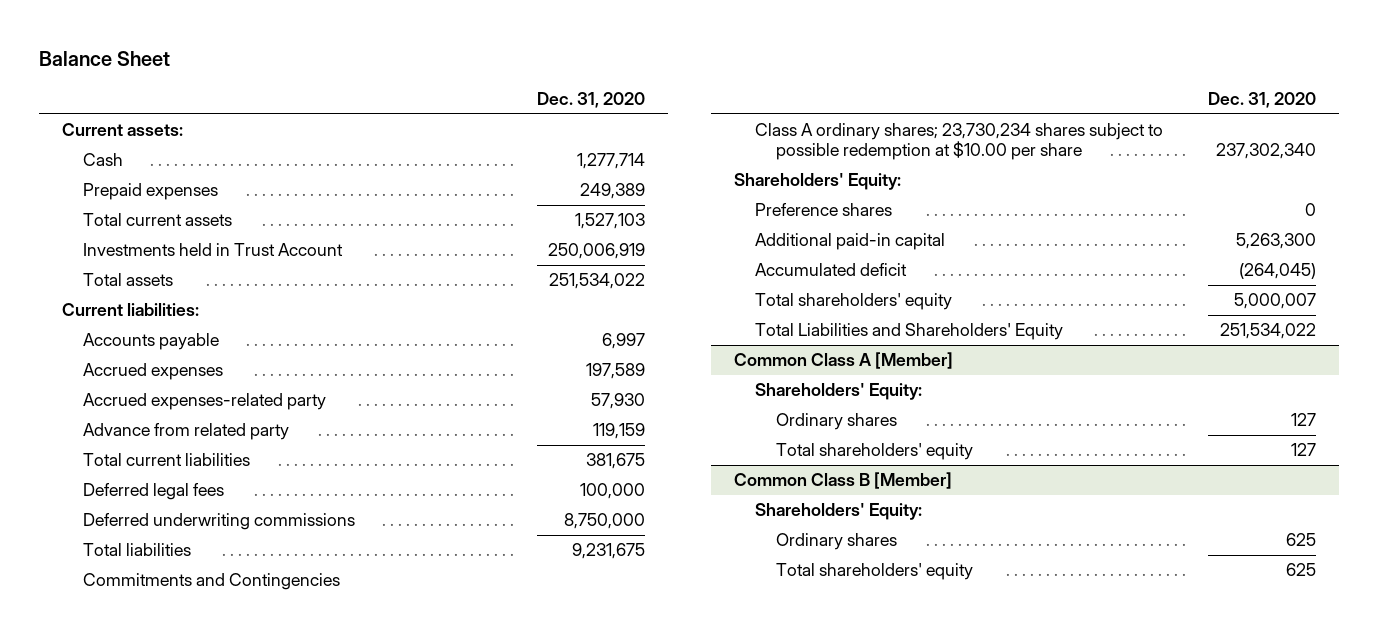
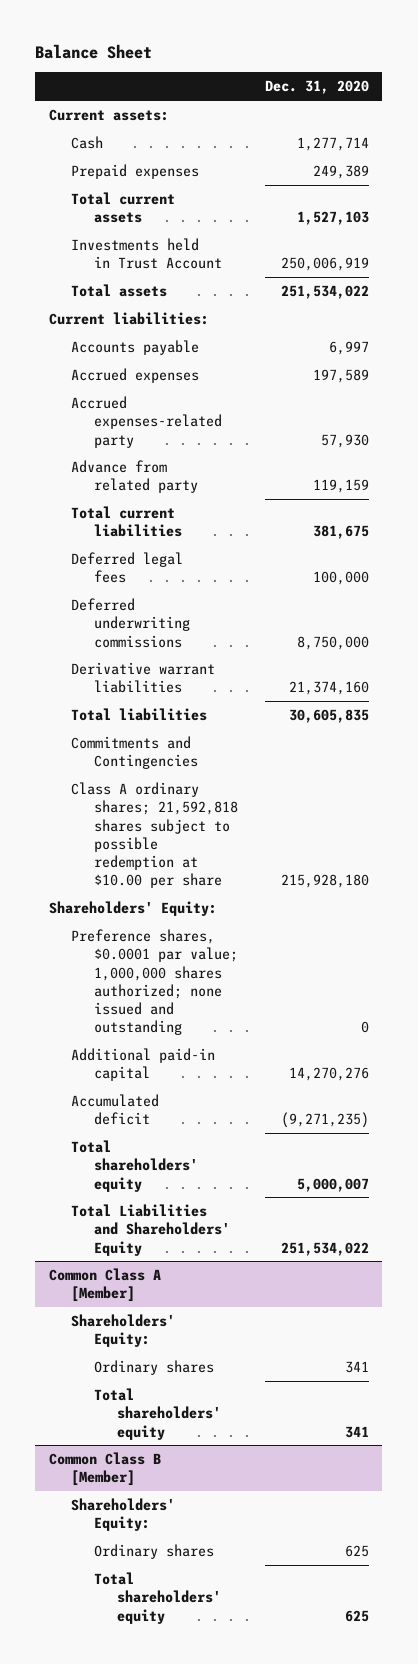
none -> [71,661,216,694] Derivative warrant liabilities
[571,543,645,560] 9,231,675 -> [288,708,369,723] 30,605,835
[754,123,1163,161] Class A ordinary shares; 23,730,234 shares subject to possible redemption at $10.00 per share -> [71,781,238,889] Class A ordinary shares; 21,592,818 shares subject to possible redemption at $10.00 per share
[1216,143,1317,160] 237,302,340 -> [280,874,369,889] 215,928,180
[754,203,892,217] Preference shares -> [71,928,238,1036] Preference shares, $0.0001 par value; 1,000,000 shares authorized; none issued and outstanding
[1236,233,1317,250] 5,263,300 -> [288,1067,369,1082] 14,270,276
[1239,263,1317,280] (264,045) -> [280,1112,369,1129] (9,271,235)
[1291,413,1317,427] 127 -> [344,1360,369,1373] 341
[1291,443,1317,457] 127 -> [344,1425,369,1438] 341

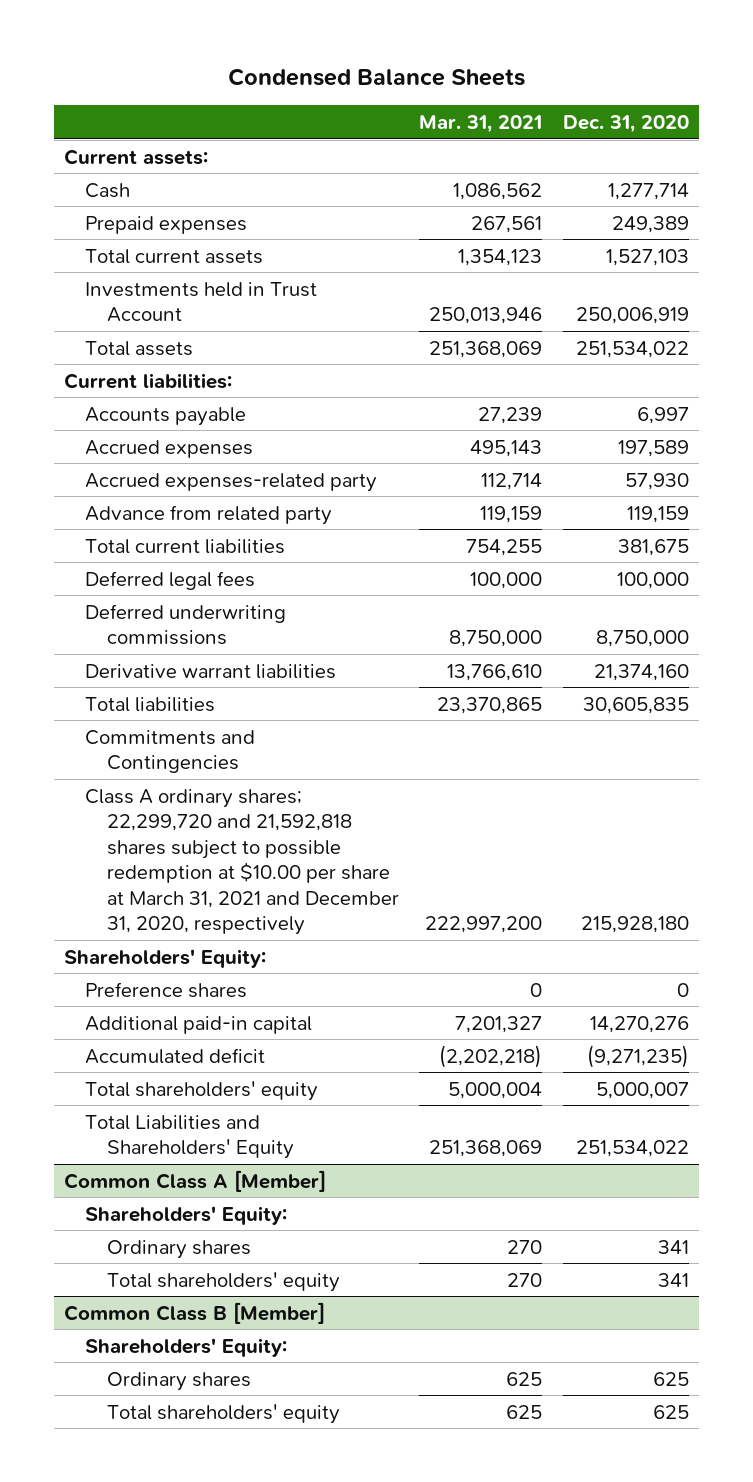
[35,43,153,59] Balance Sheet -> [227,68,525,87] Condensed Balance Sheets
none -> [419,114,543,133] Mar. 31, 2021
[71,781,238,889] Class A ordinary shares; 21,592,818 shares subject to possible redemption at $10.00 per share -> [85,788,399,936] Class A ordinary shares; 22,299,720 and 21,592,818 shares subject to possible redemption at $10.00 per share at March 31, 2021 and December 31, 2020, respectively
[71,928,238,1036] Preference shares, $0.0001 par value; 1,000,000 shares authorized; none issued and outstanding -> [85,981,248,998] Preference shares

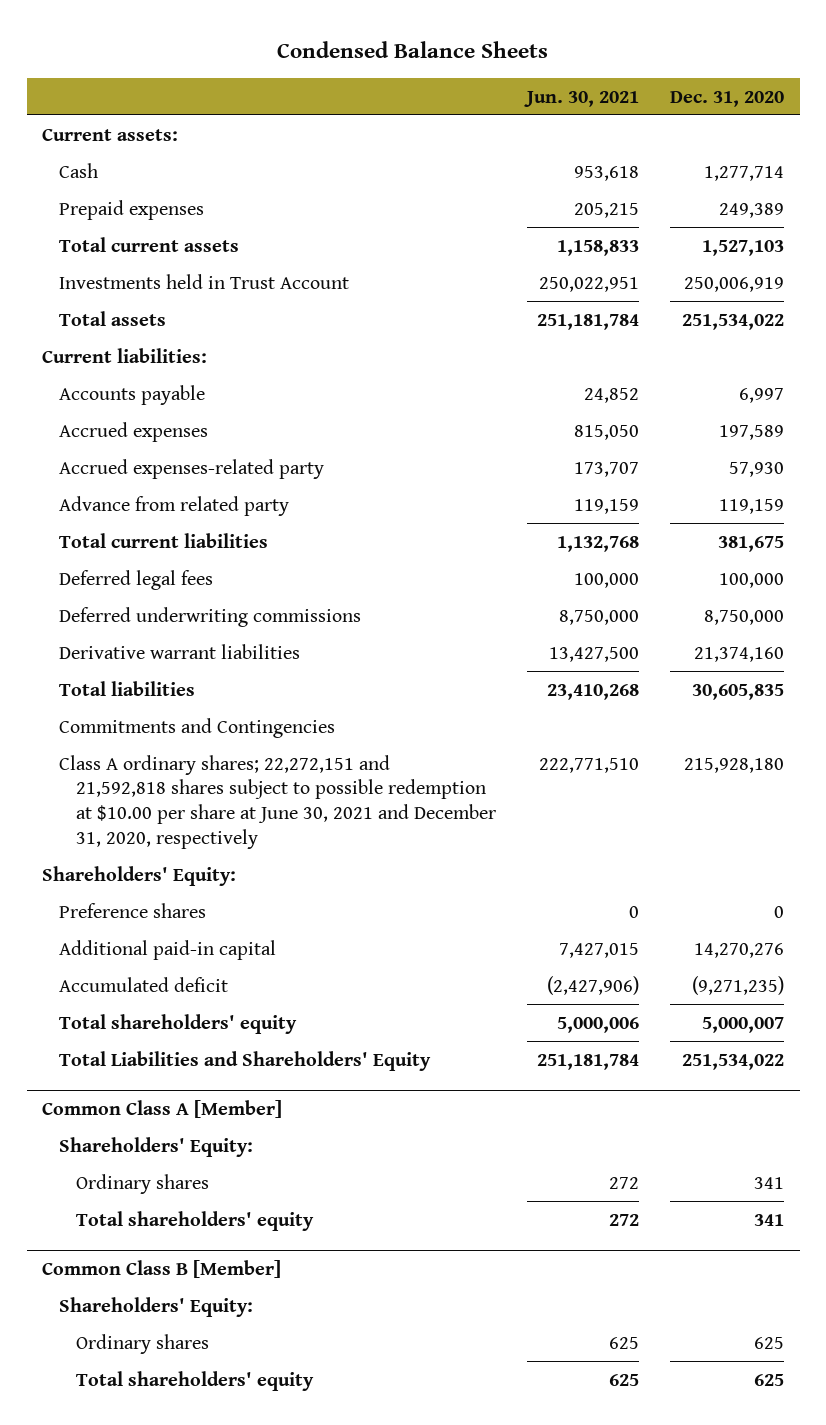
[419,114,543,133] Mar. 31, 2021 -> none
none -> [523,90,639,107] Jun. 30, 2021
[85,788,399,936] Class A ordinary shares; 22,299,720 and 21,592,818 shares subject to possible redemption at $10.00 per share at March 31, 2021 and December 31, 2020, respectively -> [58,754,496,849] Class A ordinary shares; 22,272,151 and 21,592,818 shares subject to possible redemption at $10.00 per share at June 30, 2021 and December 31, 2020, respectively

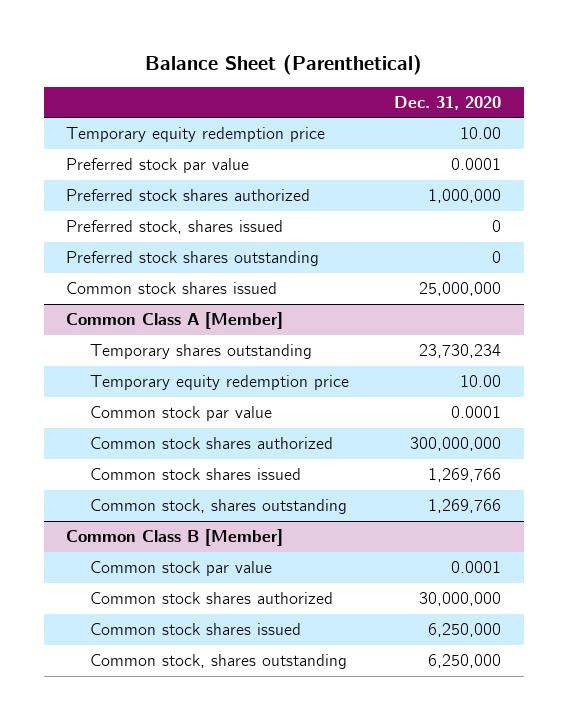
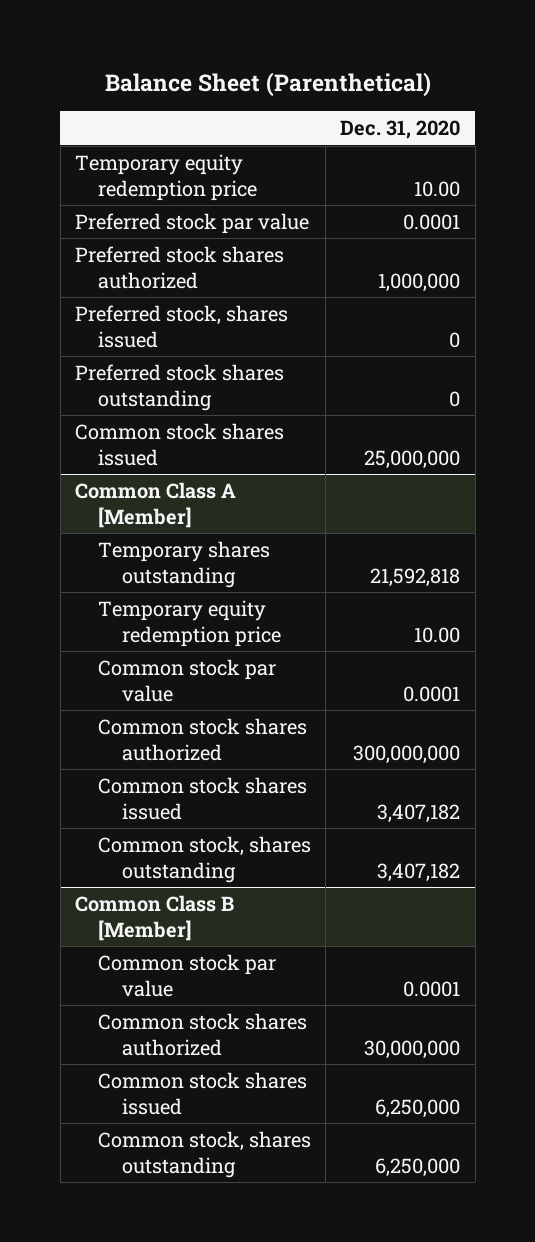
[419,344,502,359] 23,730,234 -> [370,567,461,587] 21,592,818
[428,468,502,483] 1,269,766 -> [377,803,461,823] 3,407,182
[428,499,502,514] 1,269,766 -> [377,862,461,882] 3,407,182

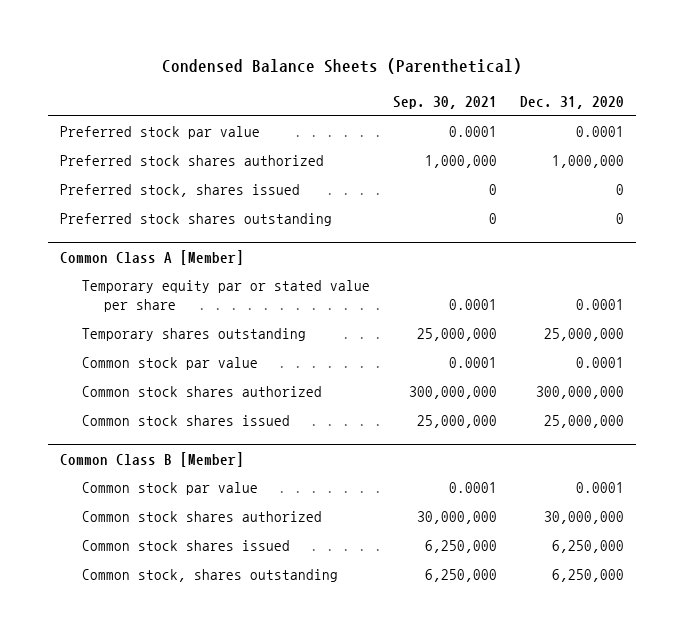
[104,72,431,98] Balance Sheet (Parenthetical) -> [162,58,523,75] Condensed Balance Sheets (Parenthetical)
none -> [393,95,498,109] Sep. 30, 2021
[74,153,258,201] Temporary equity redemption price -> none
[74,422,284,466] Common stock shares issued -> none
[98,599,281,647] Temporary equity redemption price -> none
none -> [82,280,371,312] Temporary equity par or stated value per share
[370,567,461,587] 21,592,818 -> [544,328,625,342] 25,000,000
[98,835,312,883] Common stock, shares outstanding -> none
[377,803,461,823] 3,407,182 -> [544,415,625,429] 25,000,000

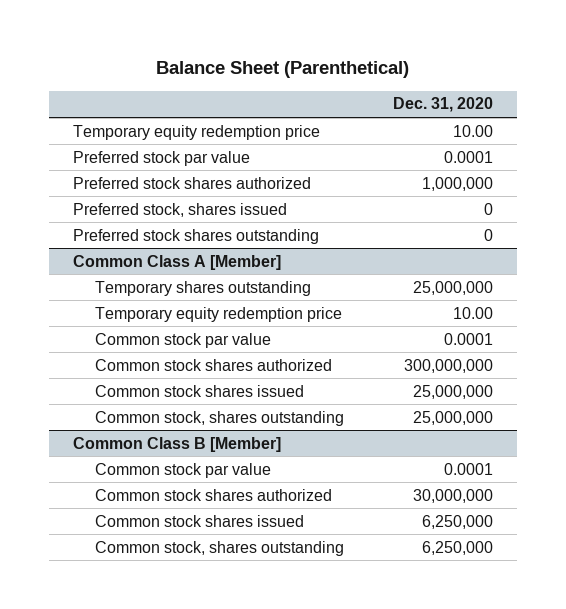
[162,58,523,75] Condensed Balance Sheets (Parenthetical) -> [156,61,410,79] Balance Sheet (Parenthetical)
[393,95,498,109] Sep. 30, 2021 -> none
none -> [73,124,321,140] Temporary equity redemption price
[82,280,371,312] Temporary equity par or stated value per share -> none
none -> [95,306,343,322] Temporary equity redemption price
none -> [95,410,345,426] Common stock, shares outstanding

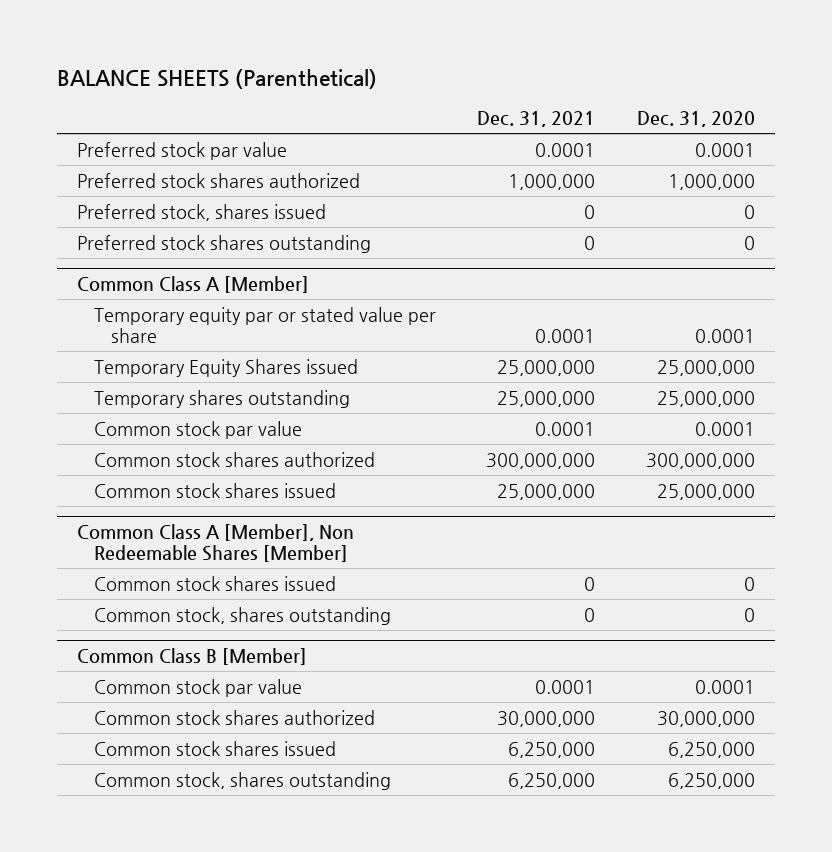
[156,61,410,79] Balance Sheet (Parenthetical) -> [56,68,377,89] BALANCE SHEETS (Parenthetical)
none -> [477,111,596,128] Dec. 31, 2021
[73,124,321,140] Temporary equity redemption price -> none
none -> [94,306,437,343] Temporary equity par or stated value per share
none -> [94,358,359,377] Temporary Equity Shares issued
[95,306,343,322] Temporary equity redemption price -> none
none -> [77,524,355,563] Common Class A [Member], Non Redeemable Shares [Member]
none -> [94,575,337,591] Common stock shares issued
[412,410,493,425] 25,000,000 -> [743,607,755,622] 0

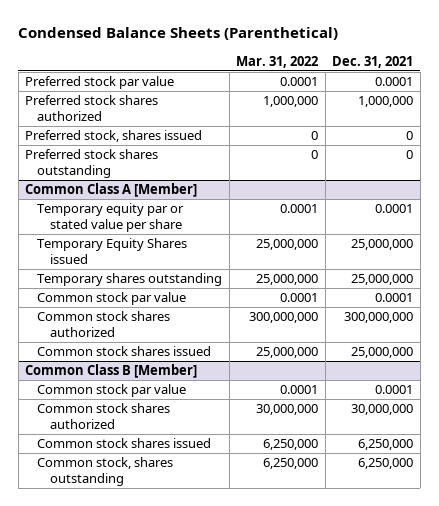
[56,68,377,89] BALANCE SHEETS (Parenthetical) -> [18,27,339,41] Condensed Balance Sheets (Parenthetical)
[636,111,755,128] Dec. 31, 2020 -> none
none -> [236,55,319,68] Mar. 31, 2022
[77,524,355,563] Common Class A [Member], Non Redeemable Shares [Member] -> none
[94,575,337,591] Common stock shares issued -> none
[94,606,392,625] Common stock, shares outstanding -> none

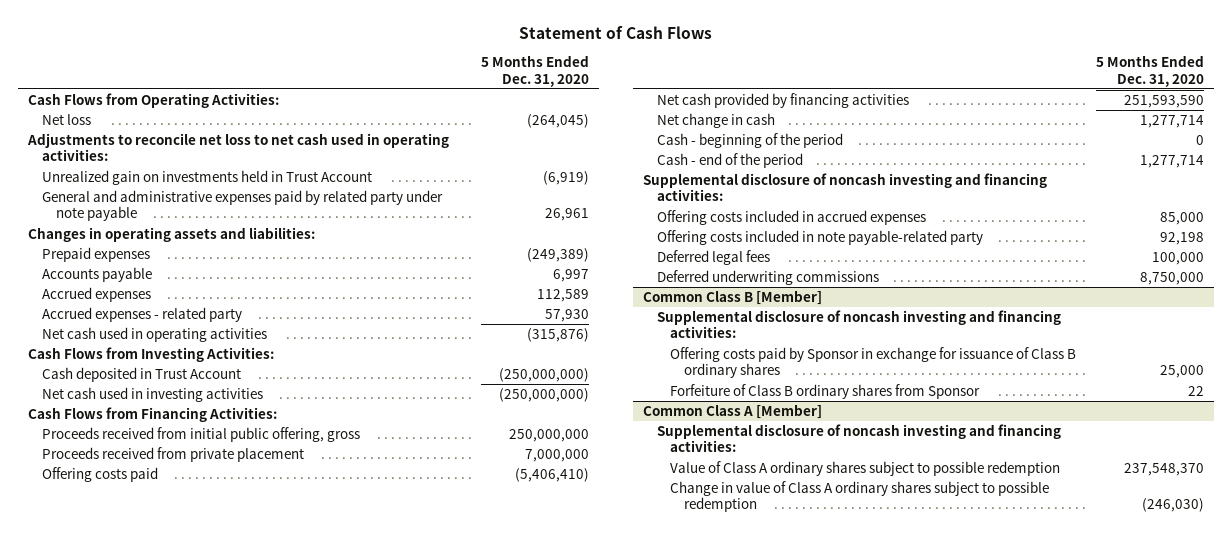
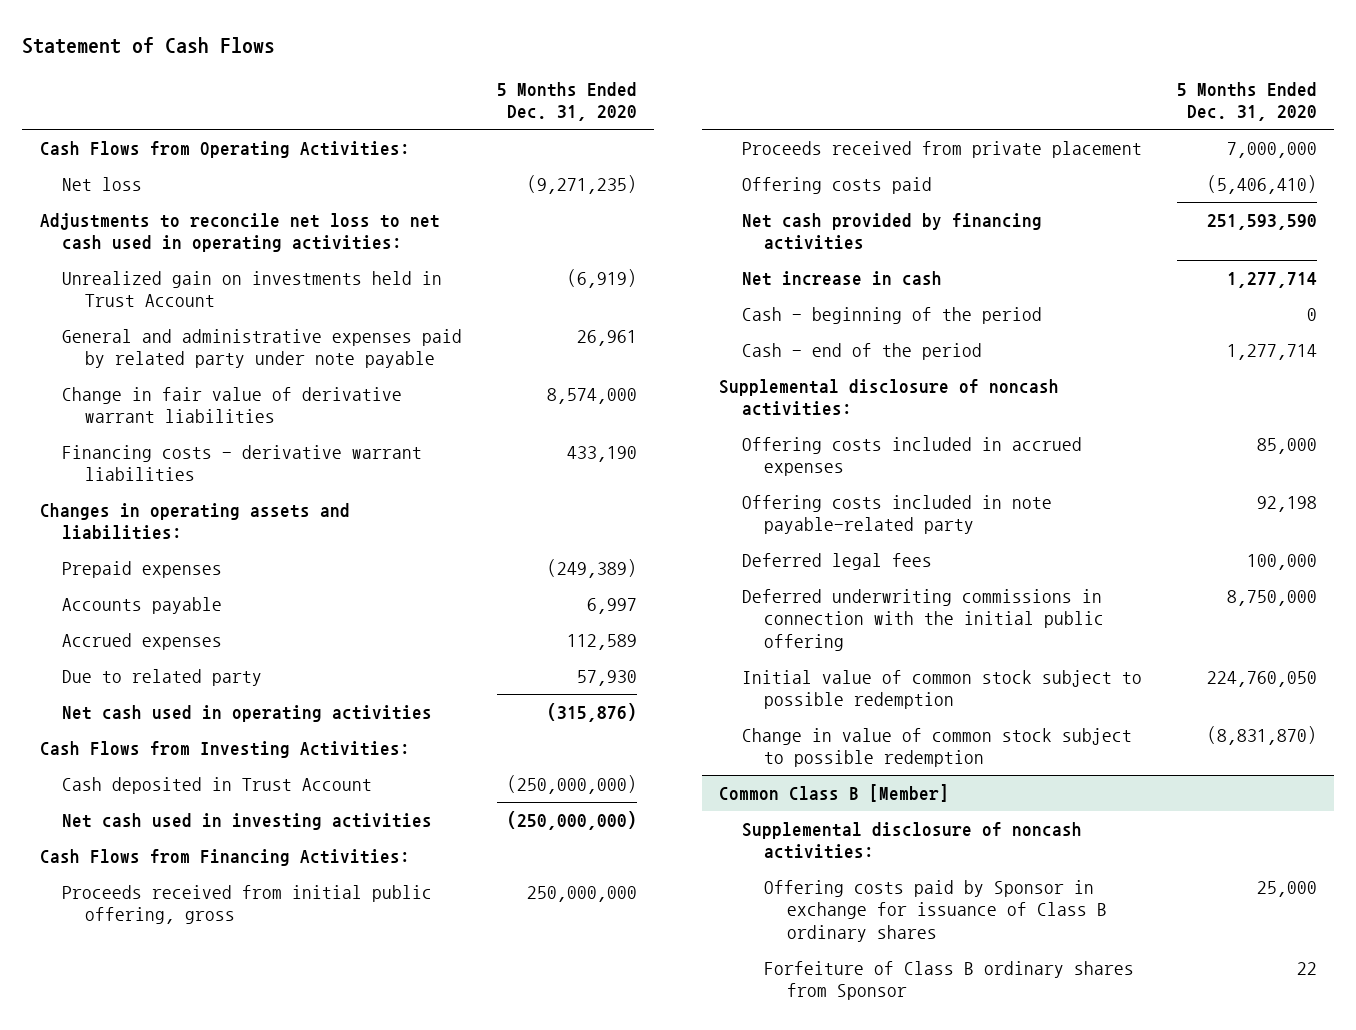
[527,113,590,128] (264,045) -> [527,175,638,195] (9,271,235)
none -> [62,387,403,424] Change in fair value of derivative warrant liabilities
none -> [62,445,423,482] Financing costs - derivative warrant liabilities
[41,306,242,322] Accrued expenses - related party -> [62,669,263,687] Due to related party
[656,112,775,128] Net change in cash -> [741,271,942,287] Net increase in cash
[642,172,1047,202] Supplemental disclosure of noncash investing and financing activities: -> [719,379,1060,417] Supplemental disclosure of noncash activities:
[656,269,879,285] Deferred underwriting commissions -> [741,589,1105,651] Deferred underwriting commissions in connection with the initial public offering
none -> [741,670,1142,710] Initial value of common stock subject to possible redemption
none -> [741,728,1132,768] Change in value of common stock subject to possible redemption
[656,309,1061,339] Supplemental disclosure of noncash investing and financing activities: -> [741,822,1082,860] Supplemental disclosure of noncash activities:
[642,403,822,419] Common Class A [Member] -> none
[656,423,1061,453] Supplemental disclosure of noncash investing and financing activities: -> none
[670,460,1061,476] Value of Class A ordinary shares subject to possible redemption -> none
[670,480,1050,513] Change in value of Class A ordinary shares subject to possible redemption -> none

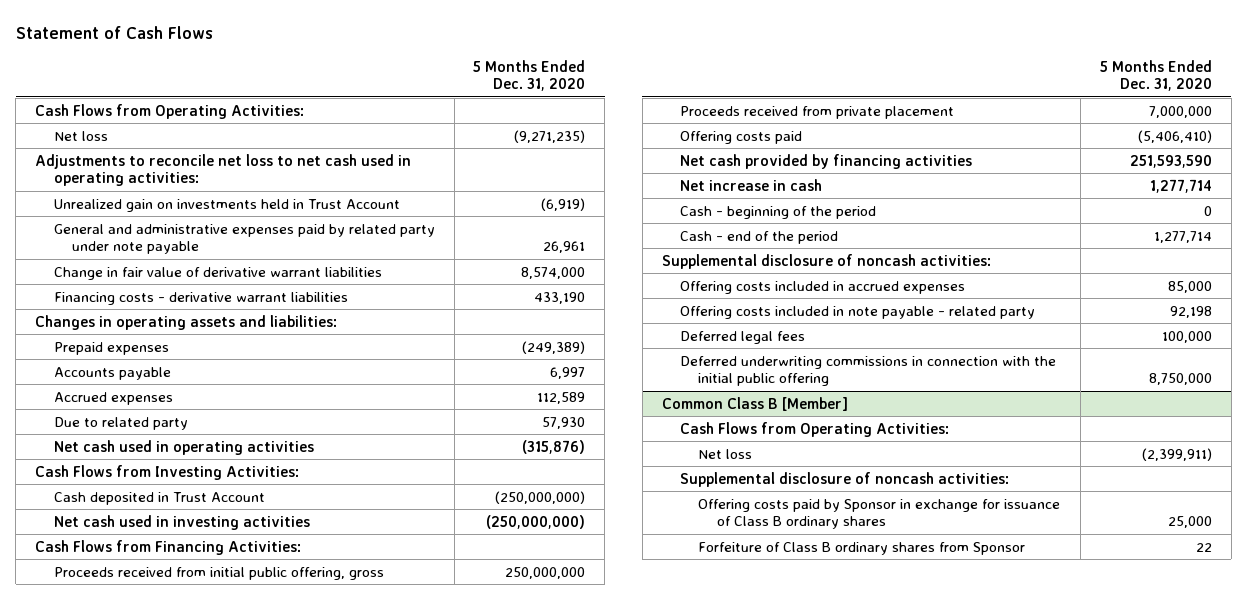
[741,495,1052,535] Offering costs included in note payable-related party -> [679,305,1035,319] Offering costs included in note payable - related party
[741,670,1142,710] Initial value of common stock subject to possible redemption -> none
[741,728,1132,768] Change in value of common stock subject to possible redemption -> none
none -> [679,421,949,437] Cash Flows from Operating Activities:
none -> [698,448,753,459] Net loss

